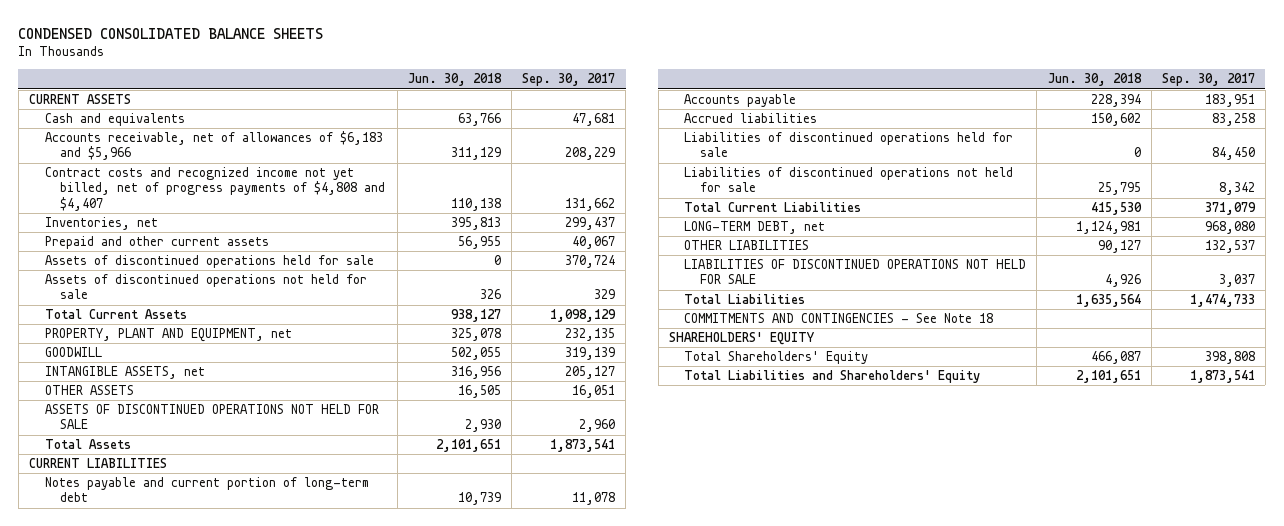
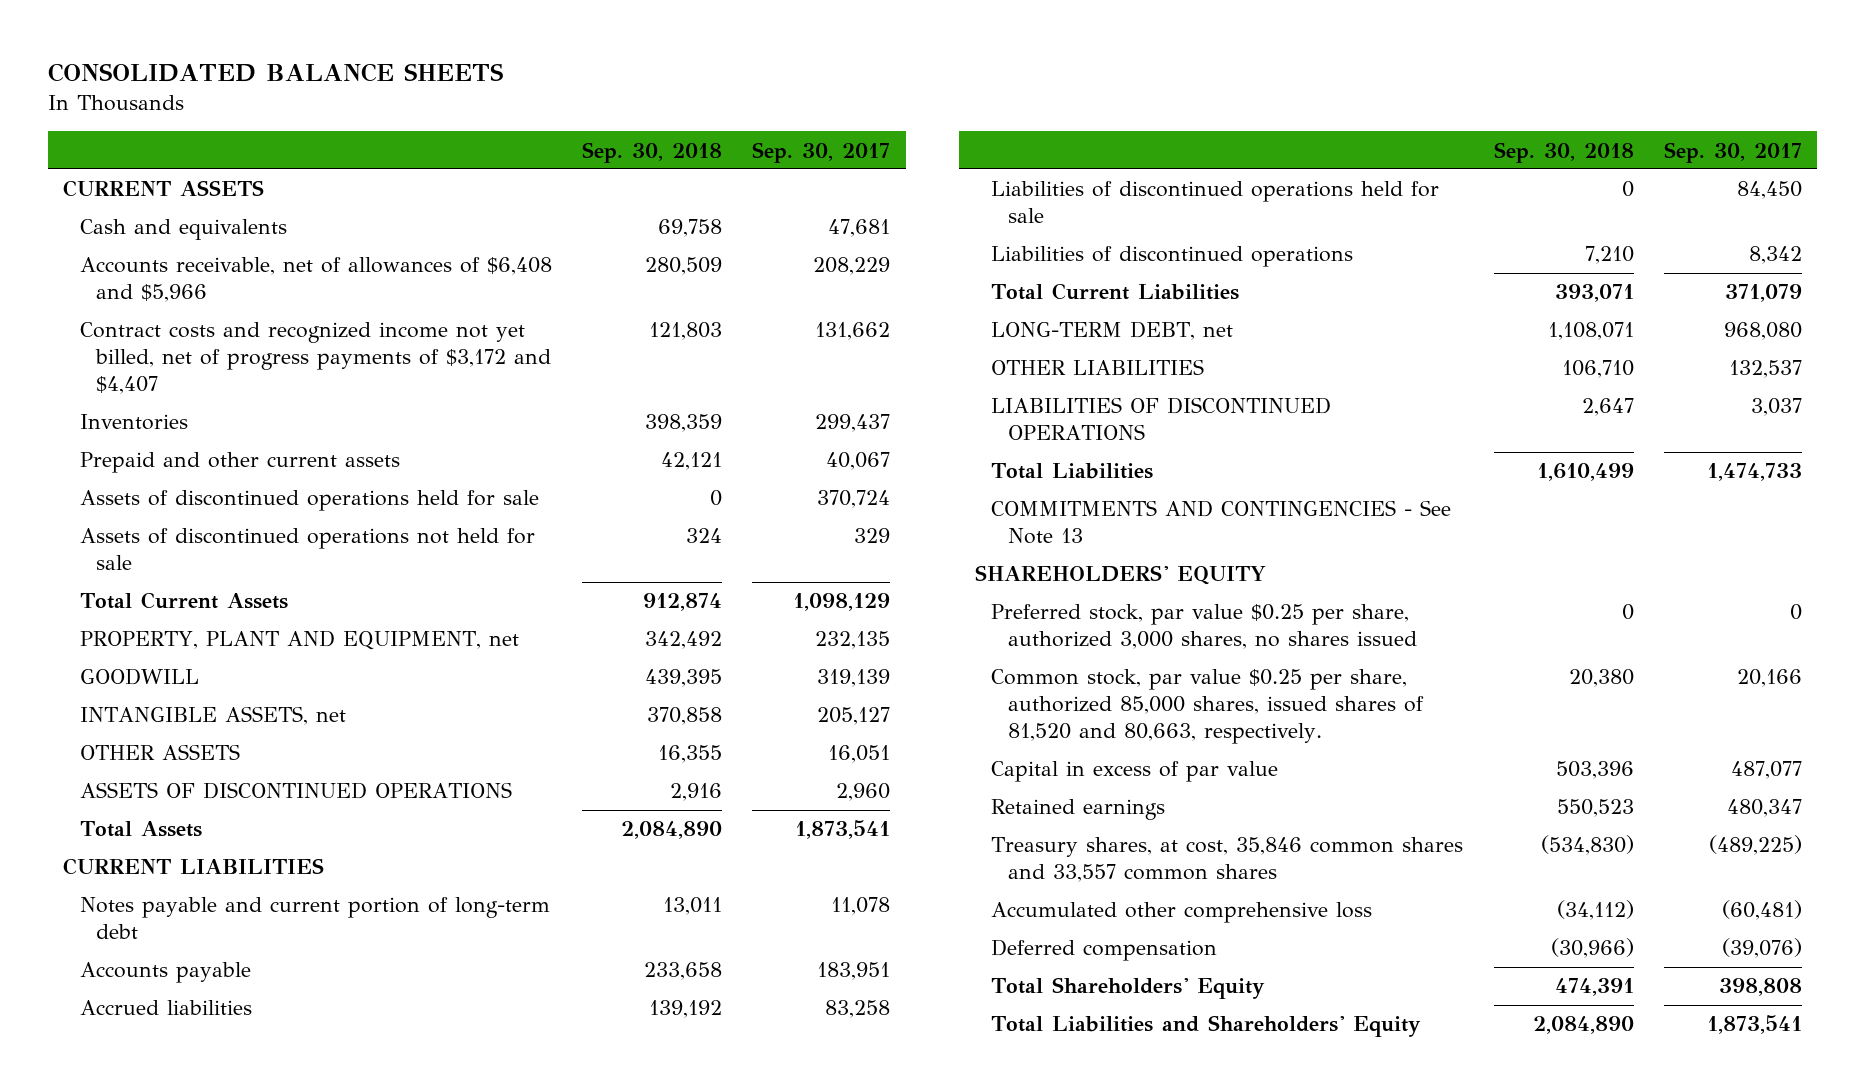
[18,27,324,39] CONDENSED CONSOLIDATED BALANCE SHEETS -> [47,62,503,82] CONSOLIDATED BALANCE SHEETS
[407,73,502,87] Jun. 30, 2018 -> none
none -> [582,141,723,163] Sep. 30, 2018
[44,131,383,161] Accounts receivable, net of allowances of $6,183 and $5,966 -> [79,257,552,303] Accounts receivable, net of allowances of $6,408 and $5,966
[44,167,386,211] Contract costs and recognized income not yet billed, net of progress payments of $4,808 and $4,407 -> [79,322,552,395] Contract costs and recognized income not yet billed, net of progress payments of $3,172 and $4,407
[44,217,158,231] Inventories, net -> [79,414,188,431] Inventories
[44,404,379,430] ASSETS OF DISCONTINUED OPERATIONS NOT HELD FOR SALE -> [79,782,512,800] ASSETS OF DISCONTINUED OPERATIONS
[684,167,1014,193] Liabilities of discontinued operations not held for sale -> [991,246,1354,268] Liabilities of discontinued operations
[684,259,1027,285] LIABILITIES OF DISCONTINUED OPERATIONS NOT HELD FOR SALE -> [991,397,1332,441] LIABILITIES OF DISCONTINUED OPERATIONS
[684,313,994,324] COMMITMENTS AND CONTINGENCIES - See Note 18 -> [991,500,1452,545] COMMITMENTS AND CONTINGENCIES - See Note 13
none -> [991,604,1417,650] Preferred stock, par value $0.25 per share, authorized 3,000 shares, no shares issued
none -> [991,669,1424,745] Common stock, par value $0.25 per share, authorized 85,000 shares, issued shares of 81,520 and 80,663, respectively.
none -> [991,761,1279,783] Capital in excess of par value
none -> [991,799,1166,821] Retained earnings
none -> [991,837,1464,883] Treasury shares, at cost, 35,846 common shares and 33,557 common shares
none -> [991,902,1373,924] Accumulated other comprehensive loss
none -> [991,939,1218,962] Deferred compensation

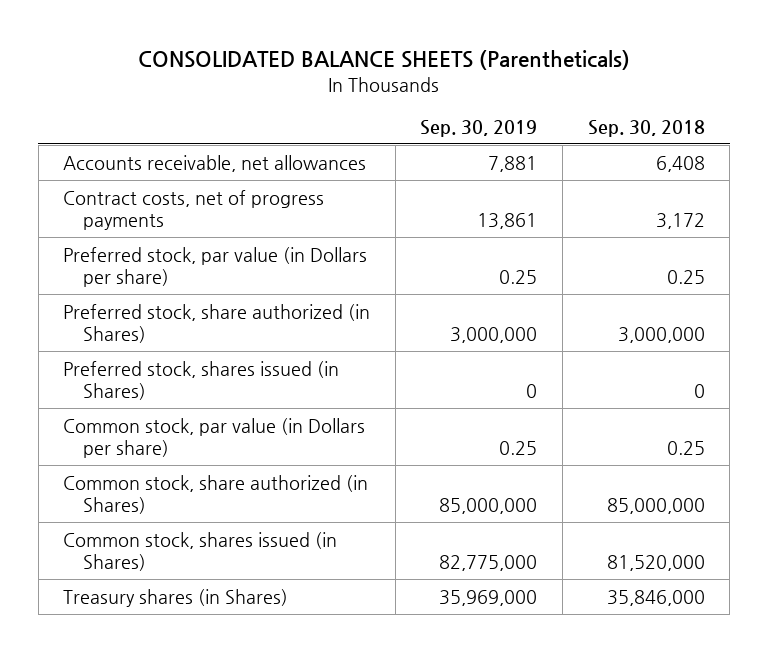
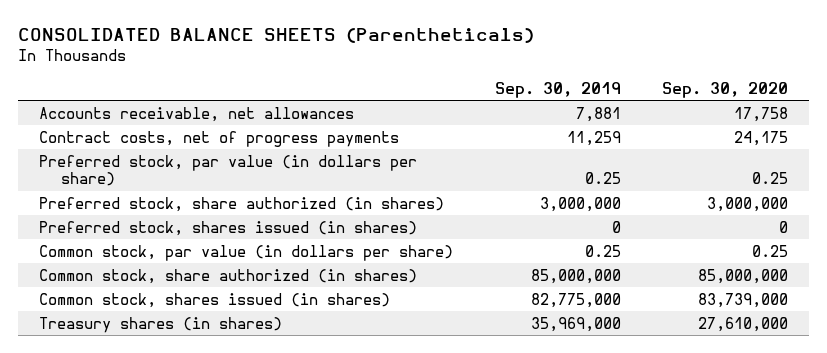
[587,119,705,137] Sep. 30, 2018 -> none
none -> [662,81,789,98] Sep. 30, 2020
[477,213,538,230] 13,861 -> [566,130,621,146] 11,259
[63,246,368,288] Preferred stock, par value (in Dollars per share) -> [38,154,417,187] Preferred stock, par value (in dollars per share)
[63,303,371,344] Preferred stock, share authorized (in Shares) -> [38,196,444,212] Preferred stock, share authorized (in shares)
[63,360,340,401] Preferred stock, shares issued (in Shares) -> [38,220,417,236] Preferred stock, shares issued (in shares)
[63,417,366,459] Common stock, par value (in Dollars per share) -> [38,244,453,261] Common stock, par value (in dollars per share)
[63,474,369,515] Common stock, share authorized (in Shares) -> [38,268,417,284] Common stock, share authorized (in shares)
[63,531,338,572] Common stock, shares issued (in Shares) -> [38,292,390,308] Common stock, shares issued (in shares)
[63,588,289,607] Treasury shares (in Shares) -> [38,316,282,333] Treasury shares (in shares)

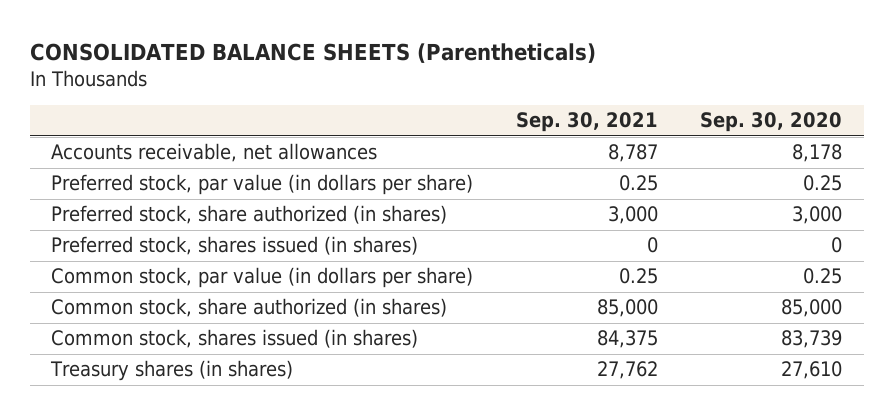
[494,81,621,98] Sep. 30, 2019 -> none
none -> [515,112,658,133] Sep. 30, 2021
[38,130,399,147] Contract costs, net of progress payments -> none
[734,106,789,122] 17,758 -> [792,144,843,163] 8,178
[707,196,789,212] 3,000,000 -> [792,206,843,225] 3,000
[698,268,789,284] 85,000,000 -> [781,299,843,318] 85,000
[698,292,789,308] 83,739,000 -> [781,330,843,349] 83,739
[698,316,789,332] 27,610,000 -> [781,361,843,380] 27,610

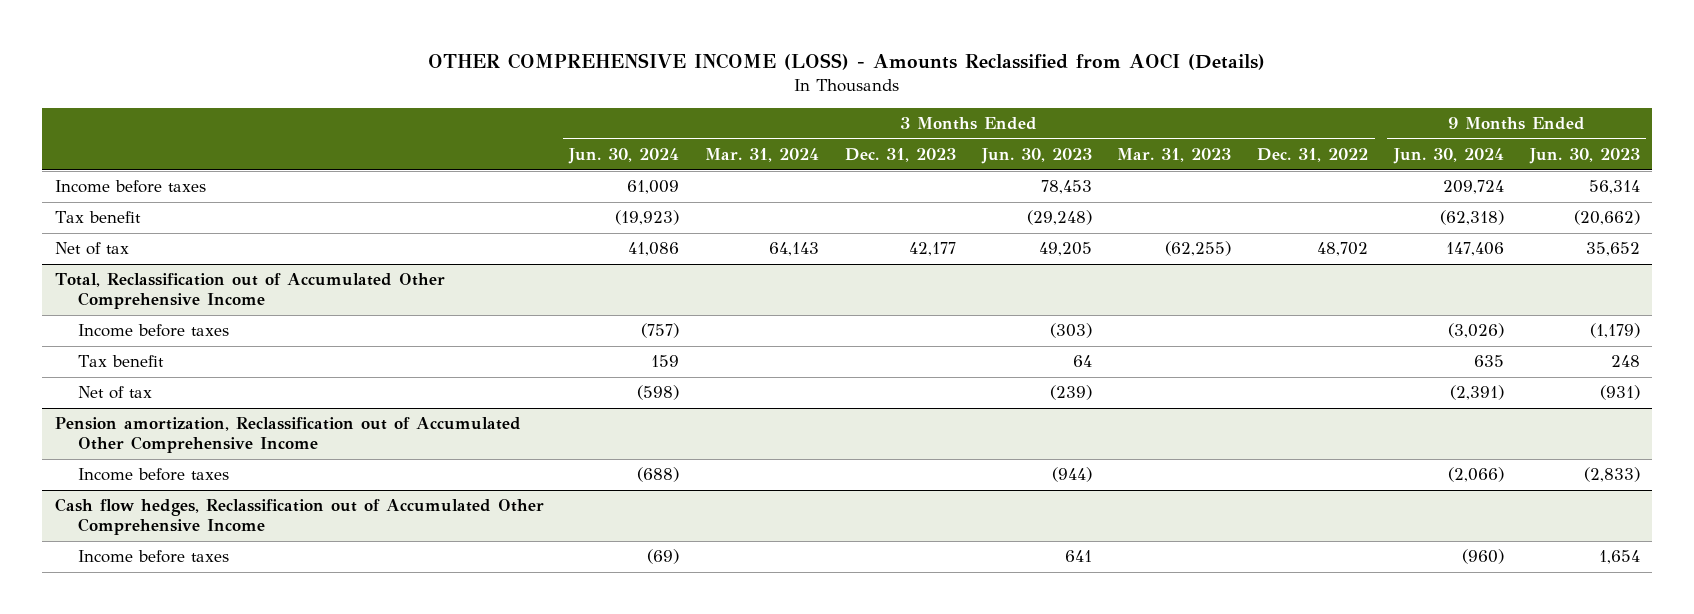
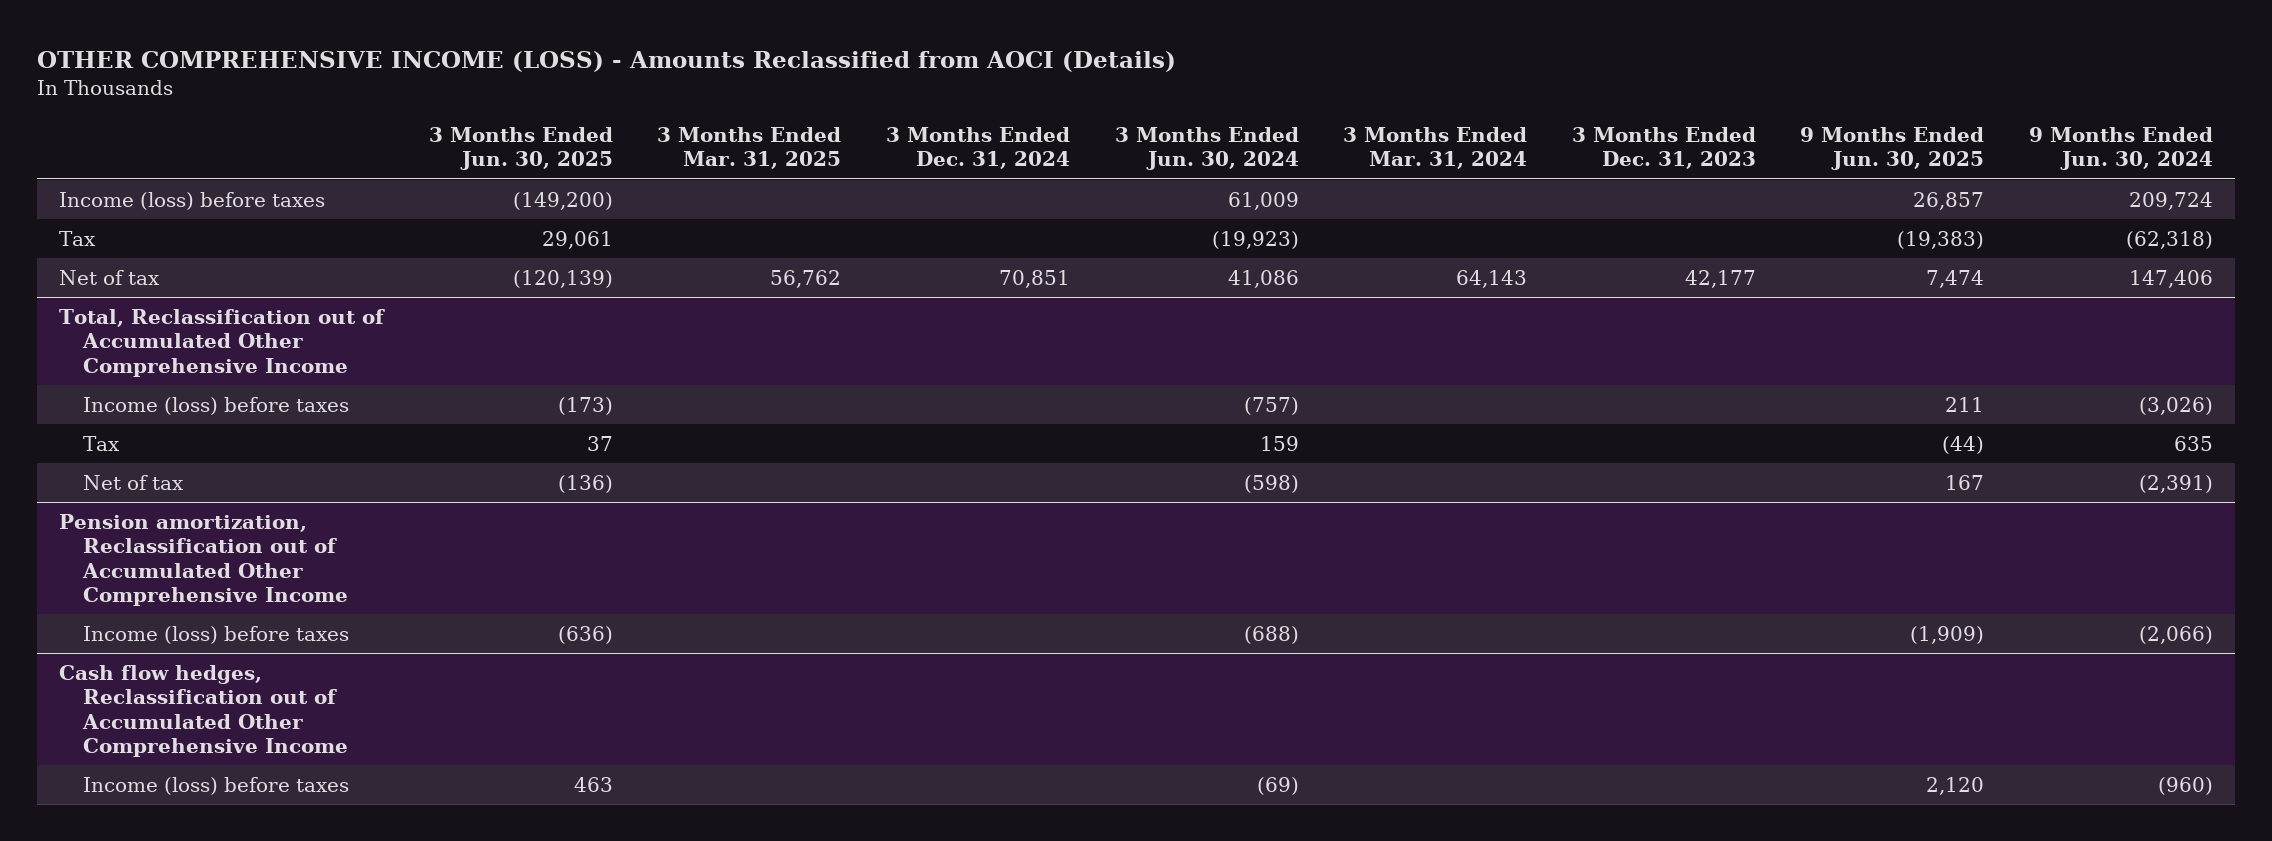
[980,148,1092,165] Jun. 30, 2023 -> none
[1117,148,1232,163] Mar. 31, 2023 -> none
[1257,148,1369,163] Dec. 31, 2022 -> none
[1528,148,1640,165] Jun. 30, 2023 -> none
none -> [428,126,613,171] 3 Months Ended Jun. 30, 2025
none -> [657,126,842,170] 3 Months Ended Mar. 31, 2025
none -> [885,126,1070,170] 3 Months Ended Dec. 31, 2024
none -> [1800,126,1985,171] 9 Months Ended Jun. 30, 2025
[54,180,206,194] Income before taxes -> [59,191,326,210] Income (loss) before taxes
[54,211,141,224] Tax benefit -> [59,230,97,246] Tax
[77,324,229,338] Income before taxes -> [83,396,350,415] Income (loss) before taxes
[77,355,164,368] Tax benefit -> [83,435,121,451] Tax
[77,468,229,482] Income before taxes -> [83,625,350,644] Income (loss) before taxes
[77,550,229,564] Income before taxes -> [83,776,350,795] Income (loss) before taxes

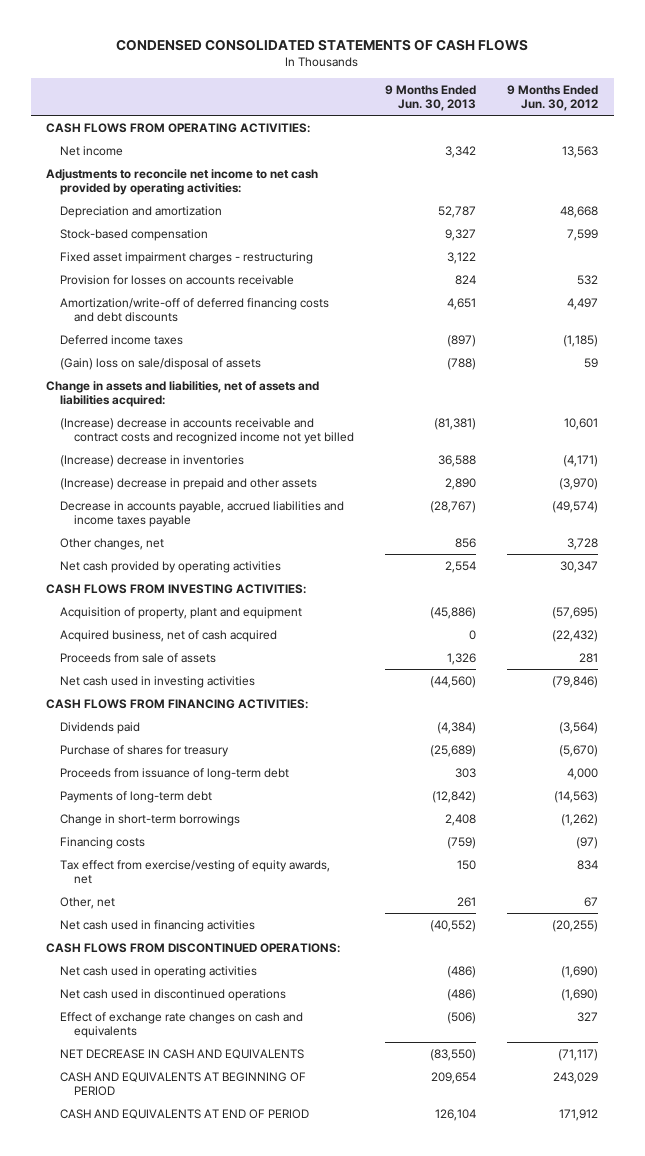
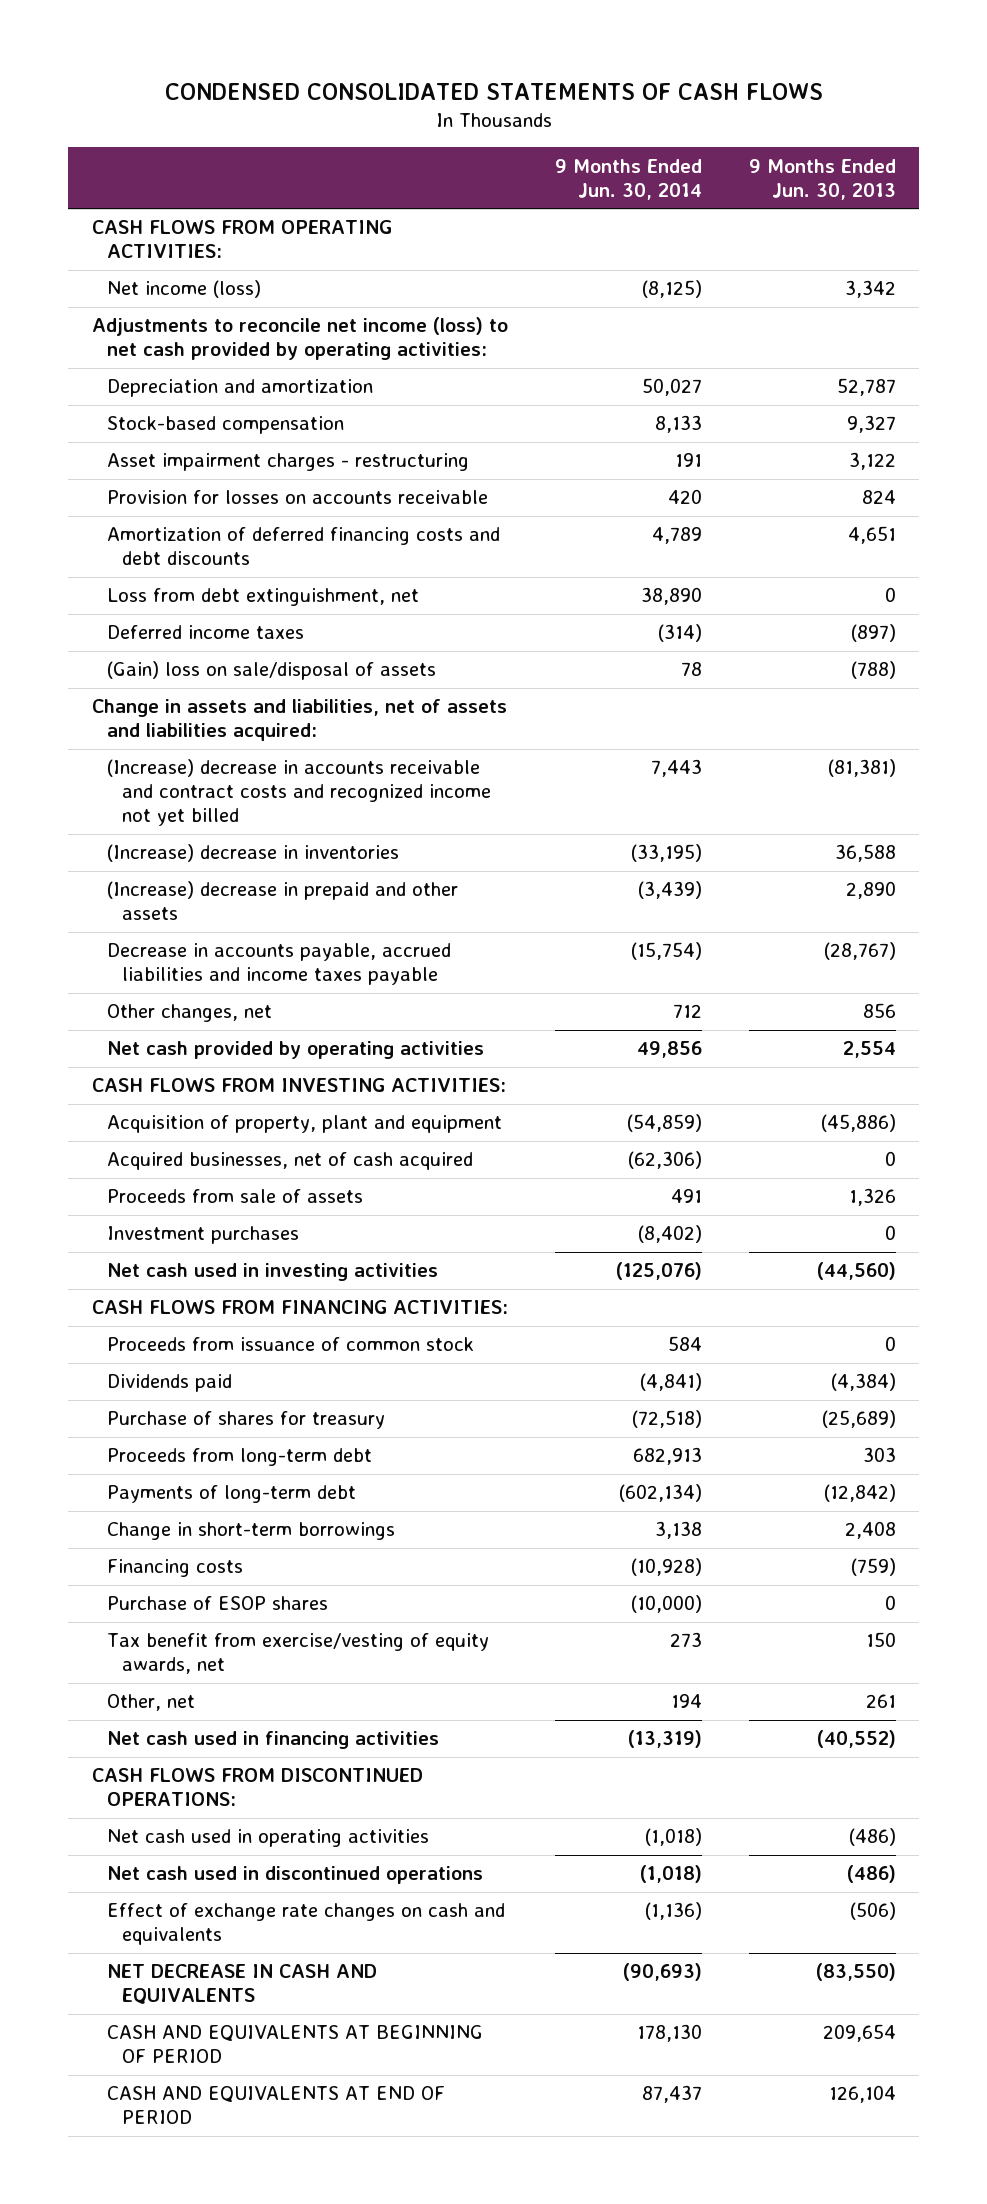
[507,85,599,112] 9 Months Ended Jun. 30, 2012 -> none
none -> [554,158,702,200] 9 Months Ended Jun. 30, 2014
[60,145,124,156] Net income -> [106,280,261,299] Net income (loss)
[46,168,319,195] Adjustments to reconcile net income to net cash provided by operating activities: -> [91,317,508,361] Adjustments to reconcile net income (loss) to net cash provided by operating activities:
[60,251,314,264] Fixed asset impairment charges - restructuring -> [106,453,469,472] Asset impairment charges - restructuring
[60,297,330,322] Amortization/write-off of deferred financing costs and debt discounts -> [106,527,500,566] Amortization of deferred financing costs and debt discounts
none -> [106,588,419,607] Loss from debt extinguishment, net
[60,629,278,642] Acquired business, net of cash acquired -> [106,1152,473,1171] Acquired businesses, net of cash acquired
none -> [106,1226,299,1245] Investment purchases
none -> [106,1337,474,1352] Proceeds from issuance of common stock
[60,767,290,780] Proceeds from issuance of long-term debt -> [106,1448,372,1467] Proceeds from long-term debt
none -> [106,1596,328,1611] Purchase of ESOP shares
[60,859,331,884] Tax effect from exercise/vesting of equity awards, net -> [106,1633,489,1675] Tax benefit from exercise/vesting of equity awards, net

